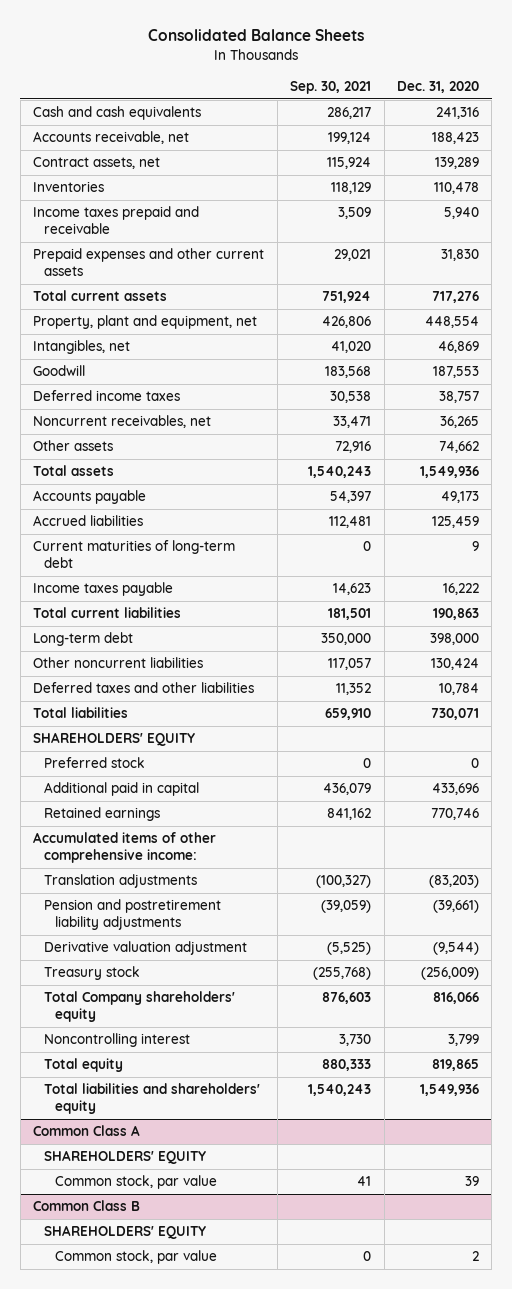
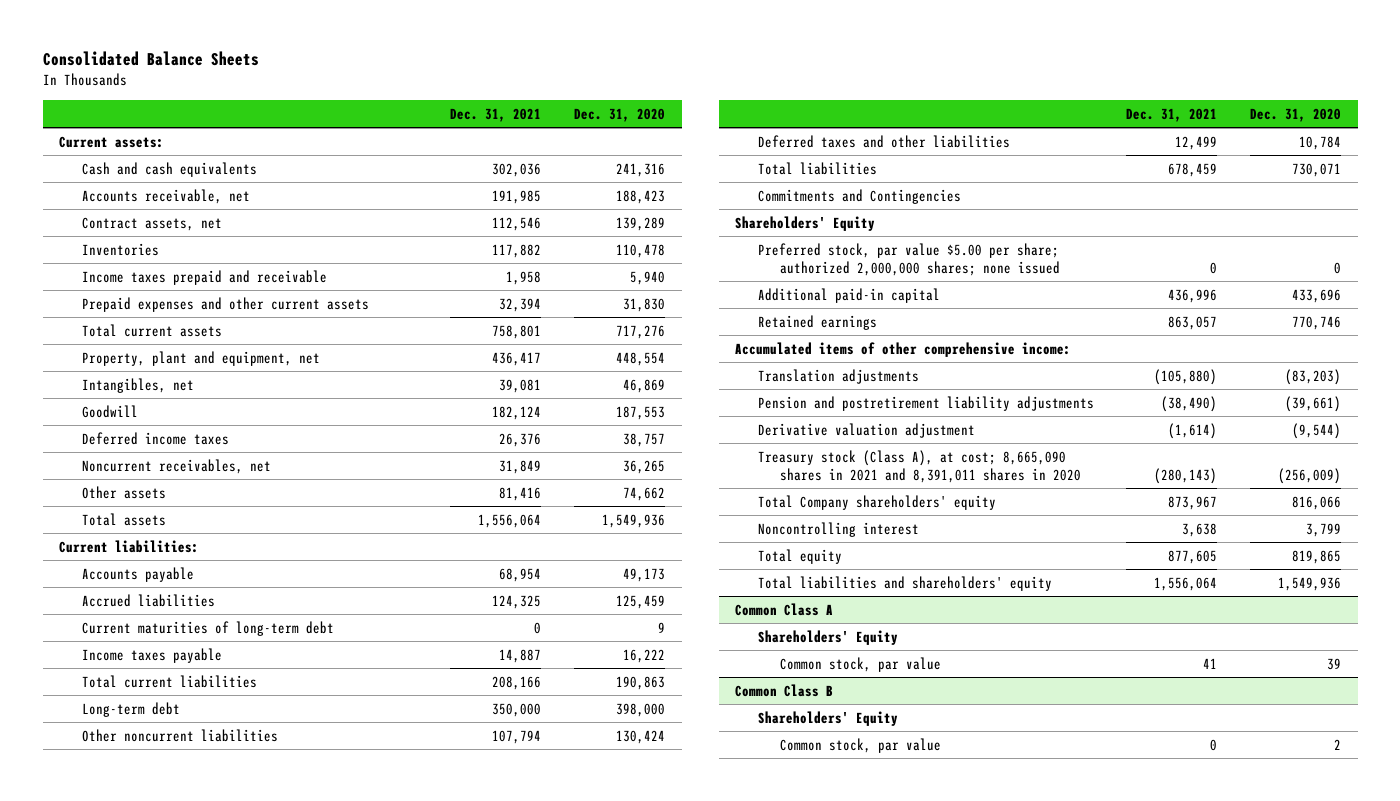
[290,80,372,94] Sep. 30, 2021 -> none
none -> [450,107,542,122] Dec. 31, 2021
none -> [59,135,165,148] Current assets:
none -> [59,539,200,553] Current liabilities:
none -> [757,188,961,204] Commitments and Contingencies
[33,732,196,747] SHAREHOLDERS' EQUITY -> [734,215,875,231] Shareholders' Equity
[44,757,146,769] Preferred stock -> [757,242,1061,276] Preferred stock, par value $5.00 per share; authorized 2,000,000 shares; none issued
[44,782,200,797] Additional paid in capital -> [757,287,940,303] Additional paid-in capital
[44,966,141,981] Treasury stock -> [757,449,1082,483] Treasury stock (Class A), at cost; 8,665,090 shares in 2021 and 8,391,011 shares in 2020
[44,1150,207,1165] SHAREHOLDERS' EQUITY -> [757,629,898,645] Shareholders' Equity
[44,1225,207,1240] SHAREHOLDERS' EQUITY -> [757,710,898,726] Shareholders' Equity

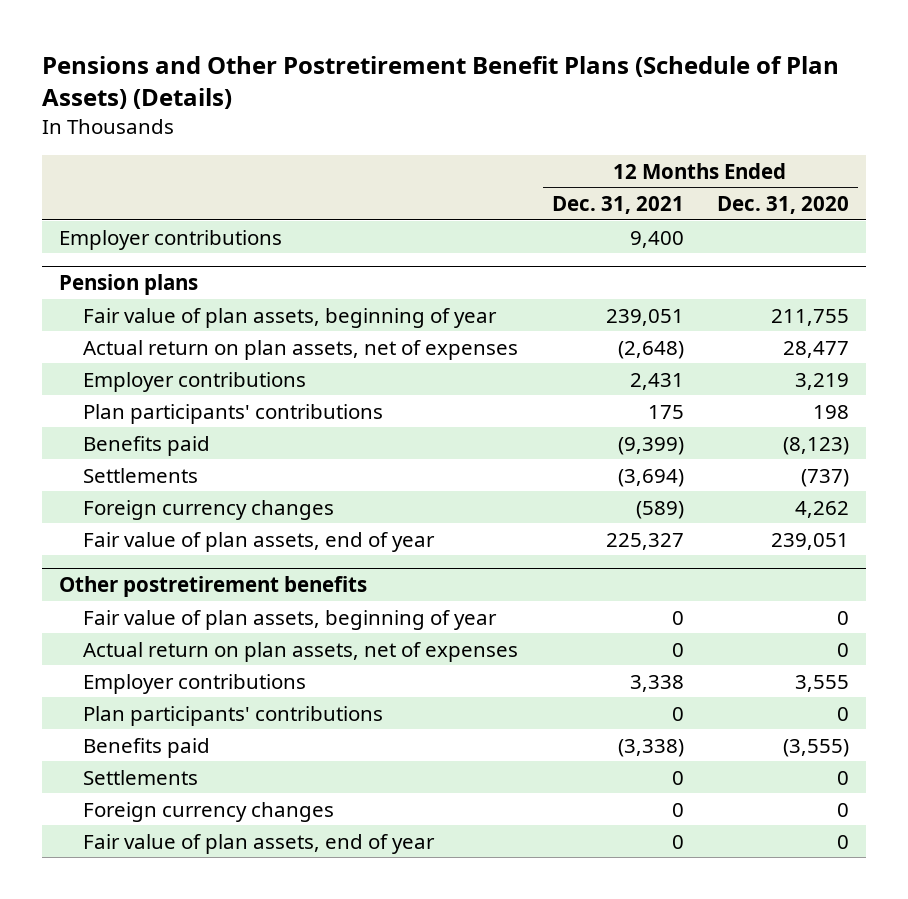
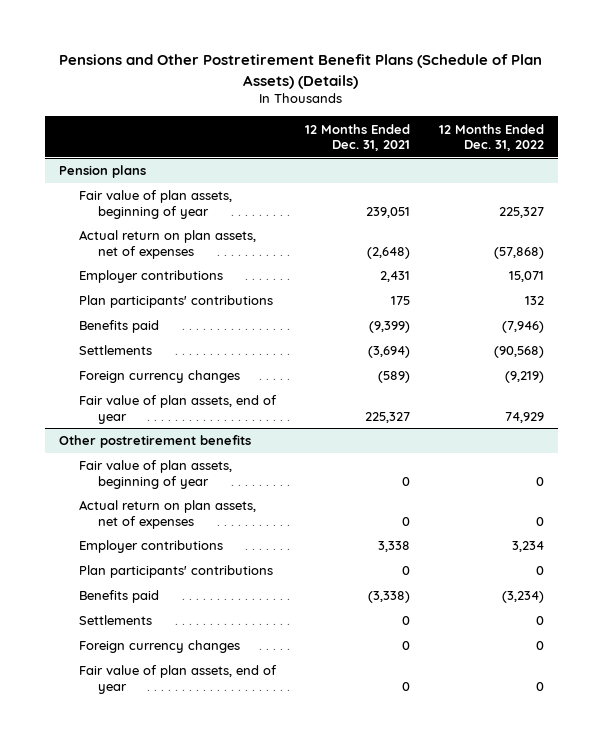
[717,195,850,214] Dec. 31, 2020 -> none
none -> [438,123,544,152] 12 Months Ended Dec. 31, 2022
[59,229,283,250] Employer contributions -> none

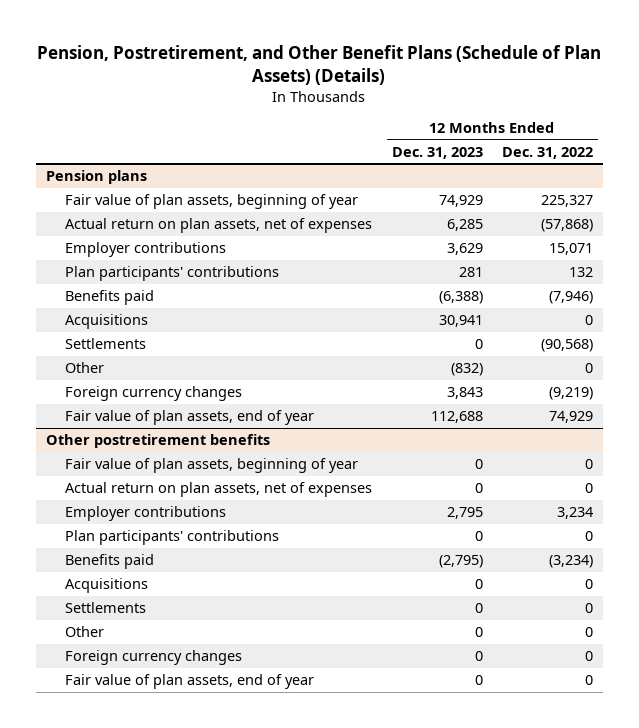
[59,54,543,89] Pensions and Other Postretirement Benefit Plans (Schedule of Plan Assets) (Details) -> [37,45,602,85] Pension, Postretirement, and Other Benefit Plans (Schedule of Plan Assets) (Details)
[304,123,410,152] 12 Months Ended Dec. 31, 2021 -> none
none -> [391,146,483,159] Dec. 31, 2023
none -> [65,314,149,330] Acquisitions
none -> [65,362,105,374] Other
none -> [65,578,149,594] Acquisitions
none -> [65,626,105,638] Other

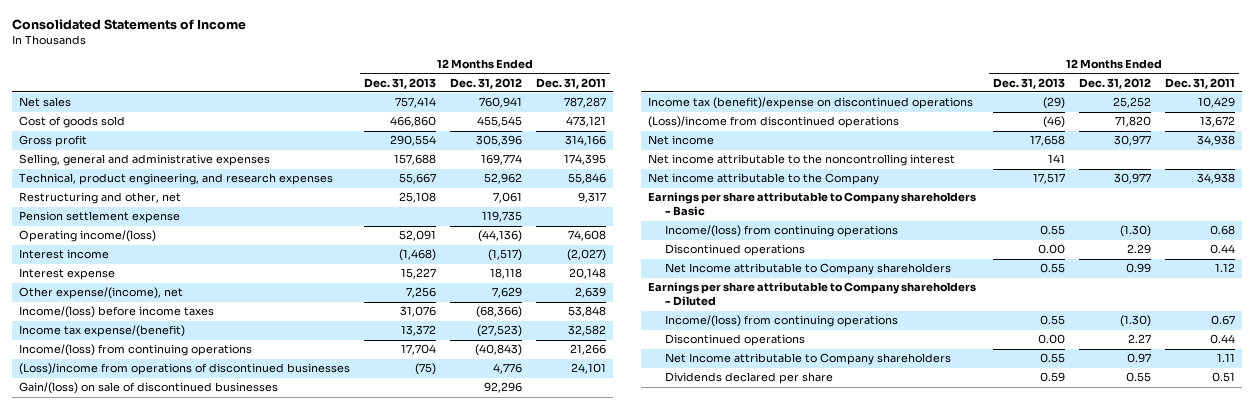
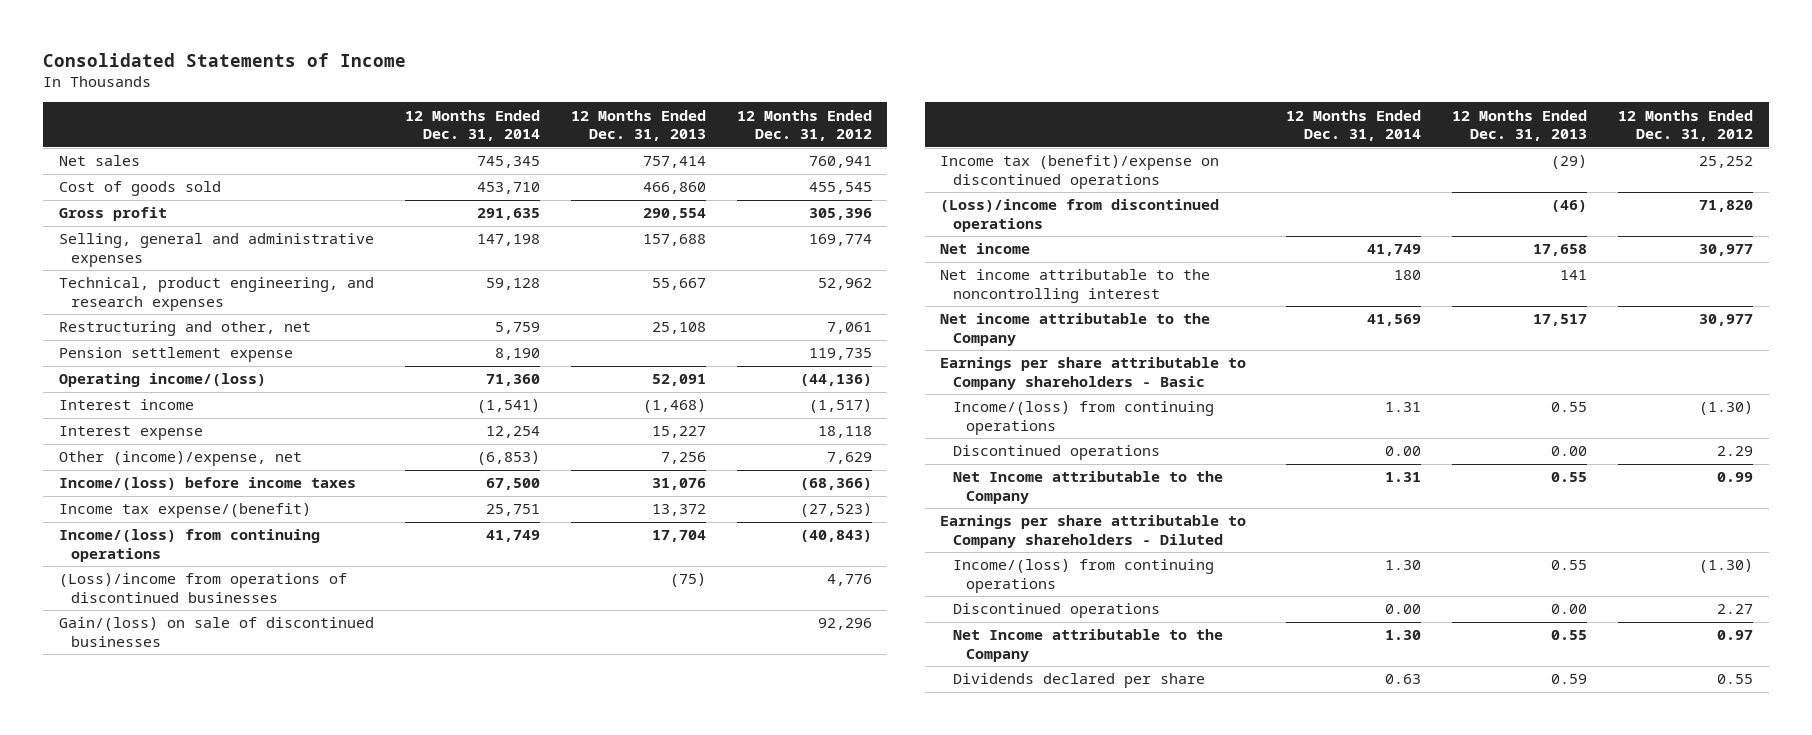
[536,77,607,89] Dec. 31, 2011 -> none
none -> [404,109,540,141] 12 Months Ended Dec. 31, 2014
[18,287,183,300] Other expense/(income), net -> [58,451,302,467] Other (income)/expense, net
[664,263,951,276] Net Income attributable to Company shareholders -> [952,471,1223,504] Net Income attributable to the Company
[664,353,951,366] Net Income attributable to Company shareholders -> [952,629,1223,662] Net Income attributable to the Company

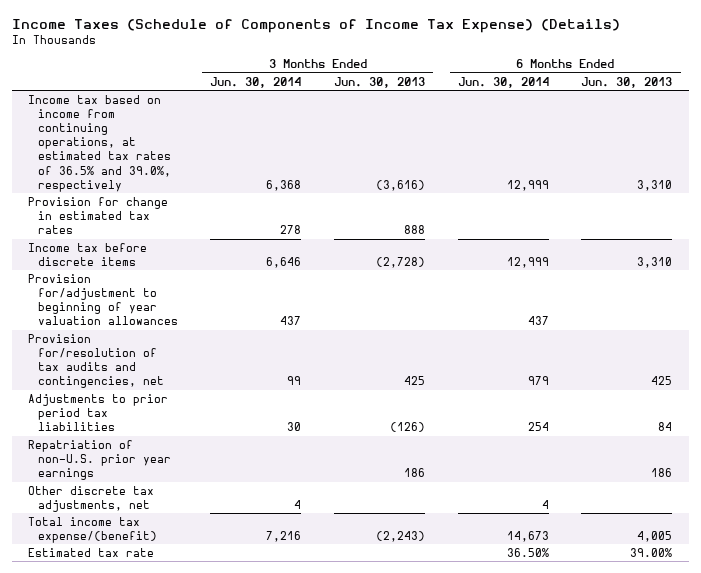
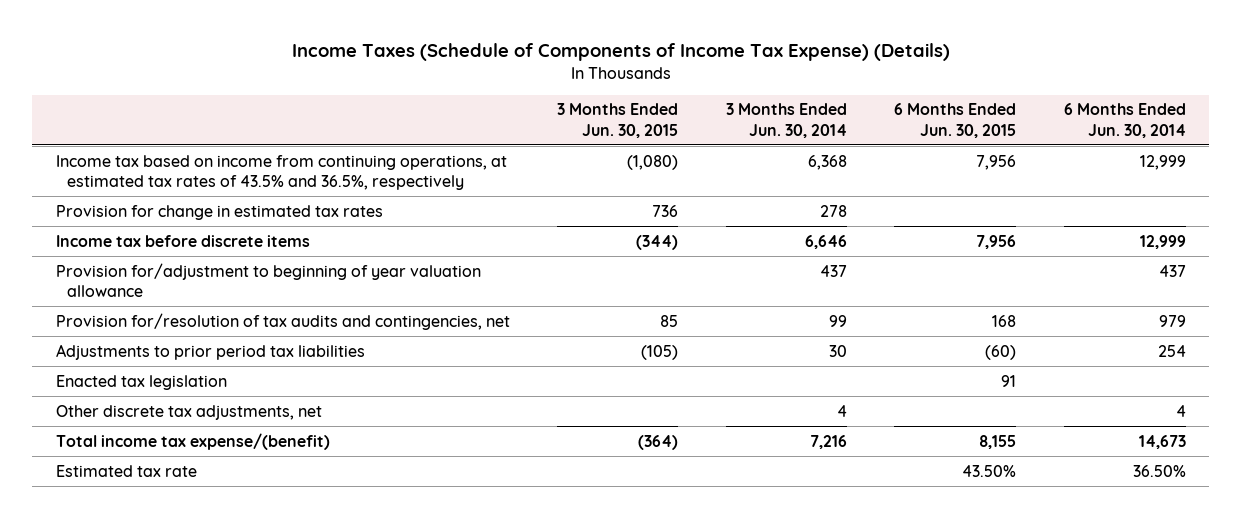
[334,76,426,88] Jun. 30, 2013 -> none
[581,76,673,88] Jun. 30, 2013 -> none
none -> [557,103,679,138] 3 Months Ended Jun. 30, 2015
none -> [894,103,1017,138] 6 Months Ended Jun. 30, 2015
[28,94,171,192] Income tax based on income from continuing operations, at estimated tax rates of 36.5% and 39.0%, respectively -> [55,154,507,190] Income tax based on income from continuing operations, at estimated tax rates of 43.5% and 36.5%, respectively
[28,273,178,326] Provision for/adjustment to beginning of year valuation allowances -> [55,262,481,297] Provision for/adjustment to beginning of year valuation allowance
[28,439,171,481] Repatriation of non-U.S. prior year earnings -> none
none -> [55,374,227,390] Enacted tax legislation

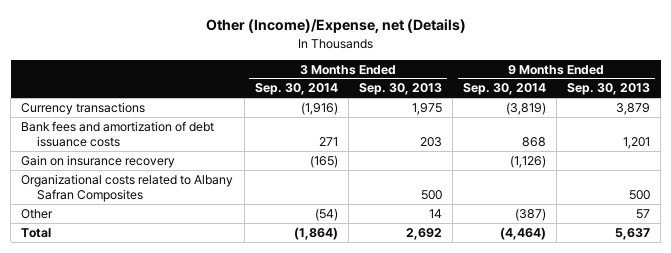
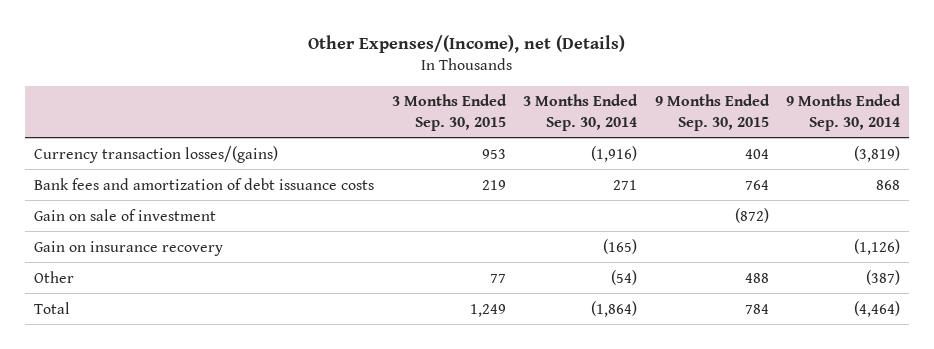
[205,19,466,34] Other (Income)/Expense, net (Details) -> [308,35,626,54] Other Expenses/(Income), net (Details)
[358,83,442,96] Sep. 30, 2013 -> none
[567,83,651,96] Sep. 30, 2013 -> none
none -> [391,94,507,131] 3 Months Ended Sep. 30, 2015
none -> [654,94,770,131] 9 Months Ended Sep. 30, 2015
[21,101,146,115] Currency transactions -> [34,145,279,163] Currency transaction losses/(gains)
none -> [34,208,217,221] Gain on sale of investment
[21,173,234,202] Organizational costs related to Albany Safran Composites -> none

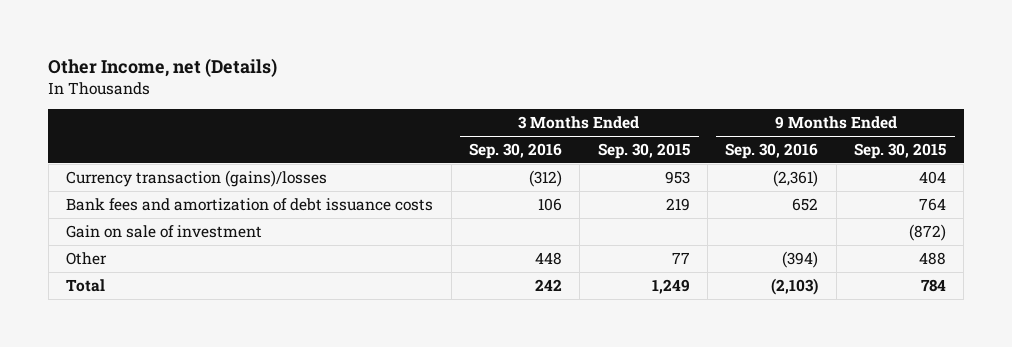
[308,35,626,54] Other Expenses/(Income), net (Details) -> [48,57,278,77] Other Income, net (Details)
[523,94,639,131] 3 Months Ended Sep. 30, 2014 -> none
[786,94,902,131] 9 Months Ended Sep. 30, 2014 -> none
none -> [468,143,562,160] Sep. 30, 2016
none -> [725,143,819,160] Sep. 30, 2016
[34,145,279,163] Currency transaction losses/(gains) -> [66,169,328,187] Currency transaction (gains)/losses
[34,240,224,256] Gain on insurance recovery -> none

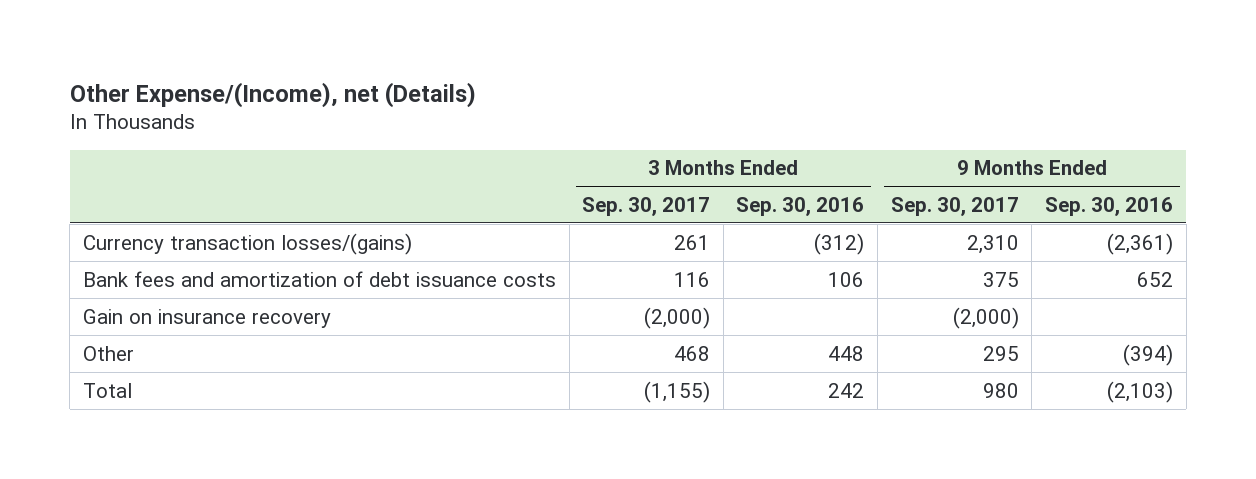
[48,57,278,77] Other Income, net (Details) -> [69,81,476,108] Other Expense/(Income), net (Details)
[597,143,690,160] Sep. 30, 2015 -> none
[854,143,947,160] Sep. 30, 2015 -> none
none -> [582,196,711,216] Sep. 30, 2017
none -> [890,196,1019,216] Sep. 30, 2017
[66,169,328,187] Currency transaction (gains)/losses -> [82,232,412,255] Currency transaction losses/(gains)
[66,224,263,238] Gain on sale of investment -> none
none -> [82,308,331,328] Gain on insurance recovery

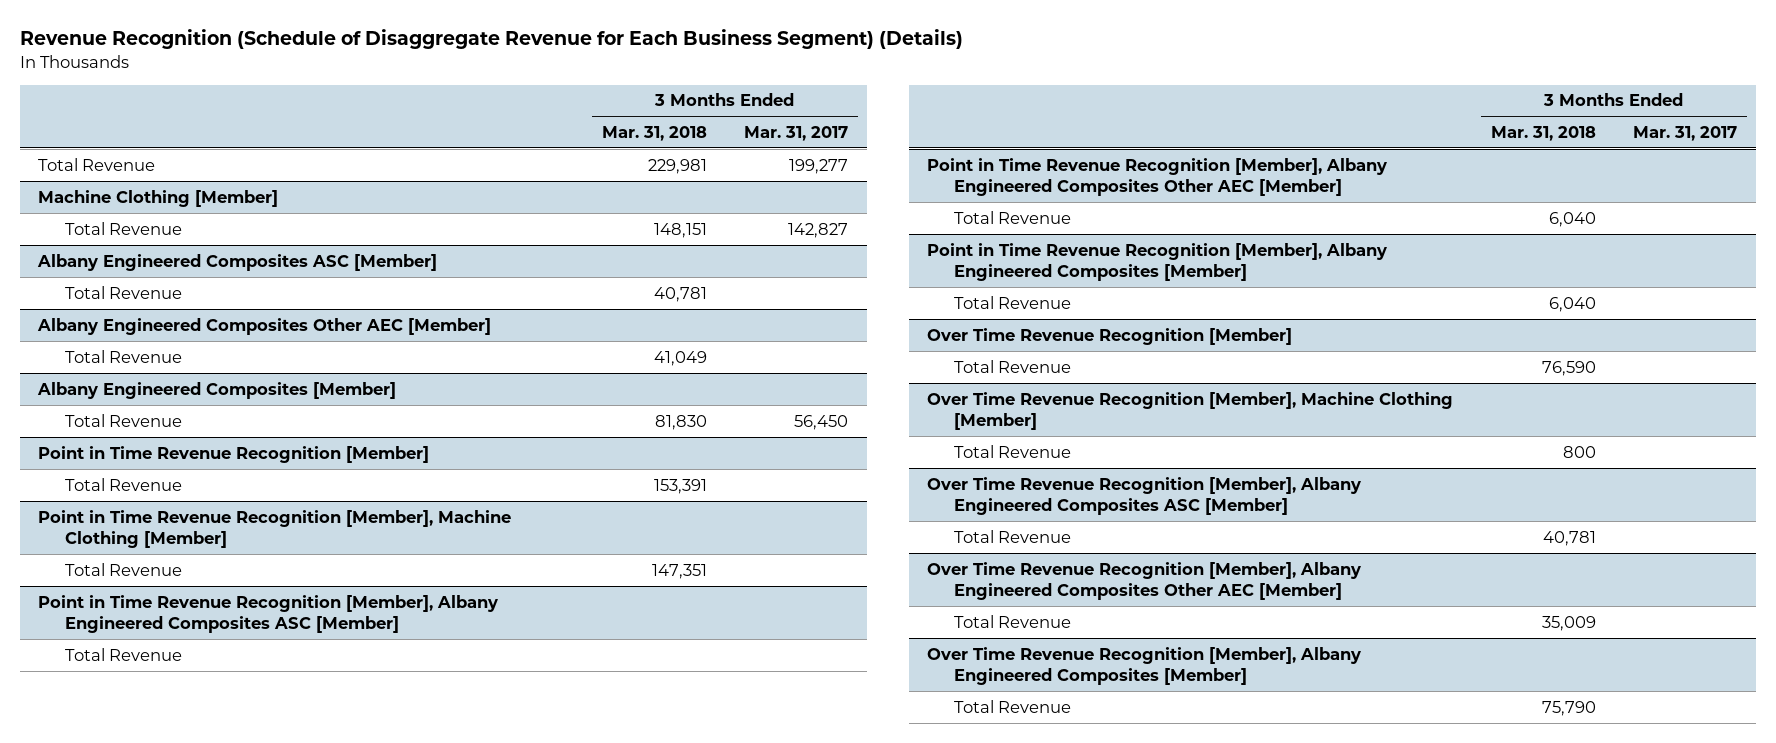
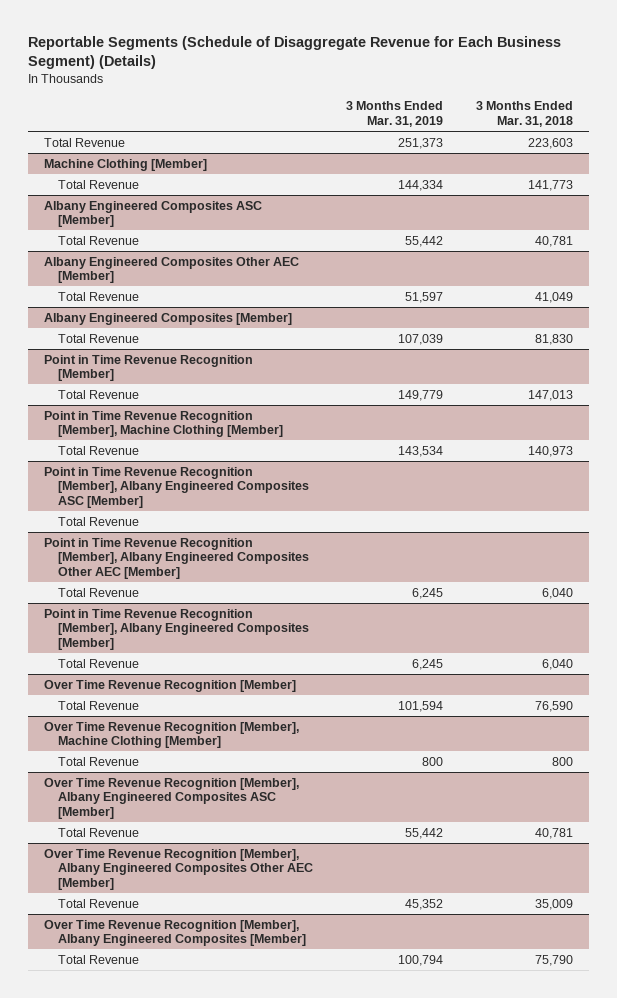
[19,29,963,50] Revenue Recognition (Schedule of Disaggregate Revenue for Each Business Segment) (Details) -> [27,36,561,70] Reportable Segments (Schedule of Disaggregate Revenue for Each Business Segment) (Details)
[744,125,849,141] Mar. 31, 2017 -> none
none -> [346,101,444,128] 3 Months Ended Mar. 31, 2019
[647,158,707,174] 229,981 -> [527,137,573,149] 223,603
[653,222,707,238] 148,151 -> [527,179,573,191] 141,773
[653,478,707,494] 153,391 -> [527,389,573,401] 147,013
[651,563,707,579] 147,351 -> [527,445,573,457] 140,973

